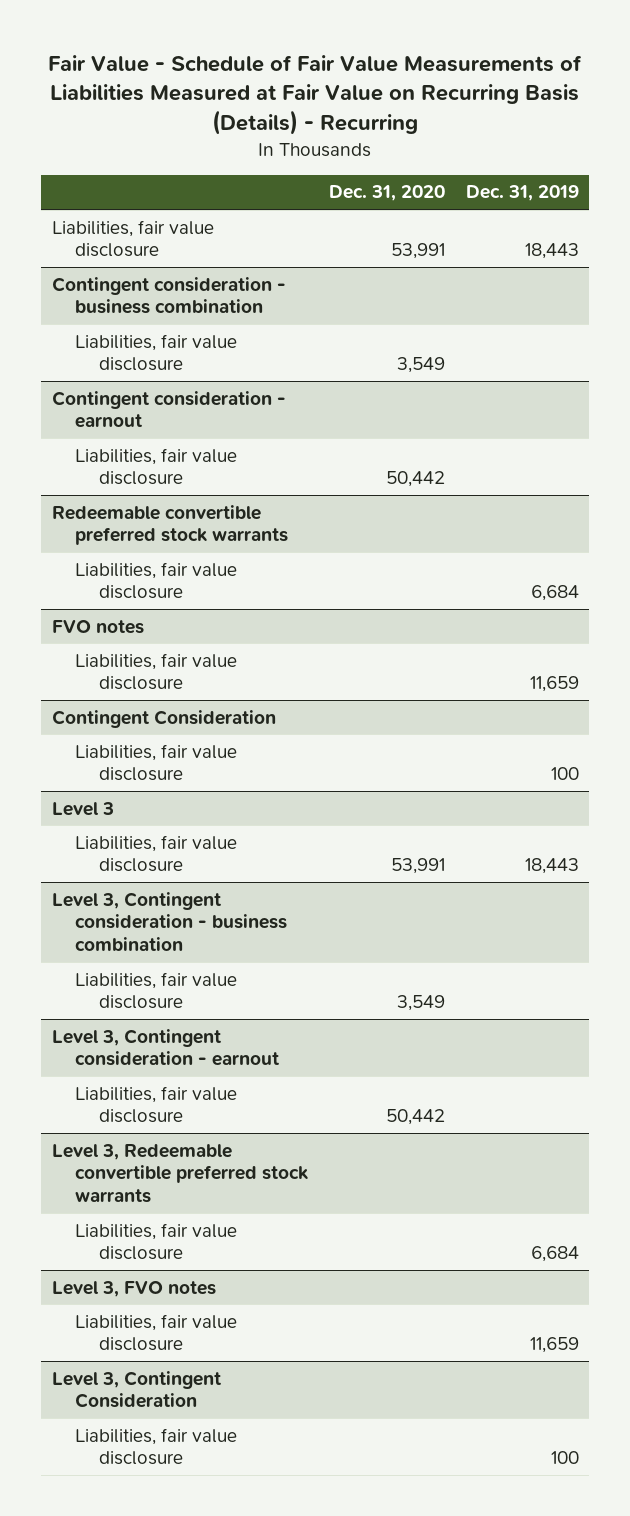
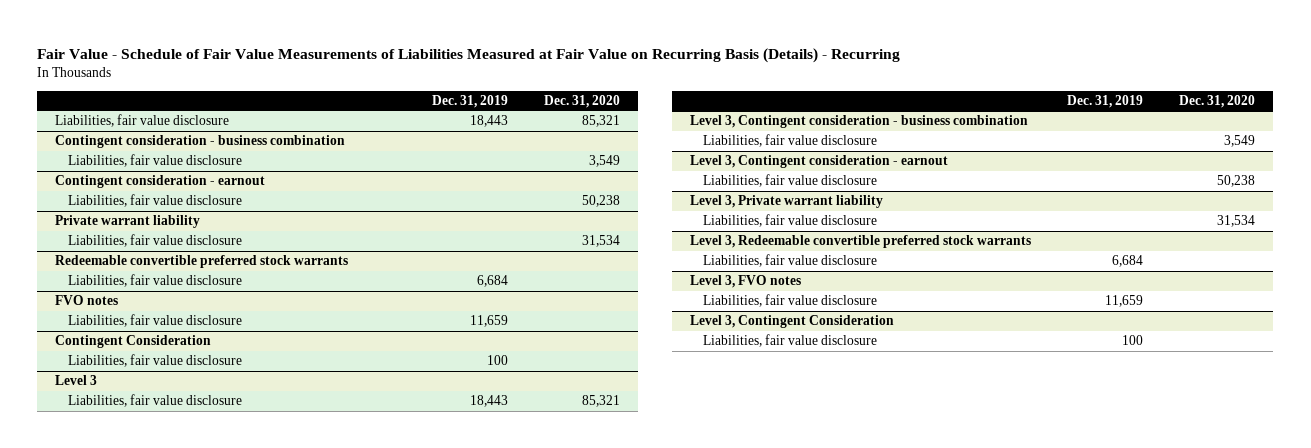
[391,243,446,260] 53,991 -> [582,115,621,128] 85,321
[386,471,446,488] 50,442 -> [582,195,621,208] 50,238
none -> [55,215,201,229] Private warrant liability
none -> [68,234,243,248] Liabilities, fair value disclosure
[391,858,446,875] 53,991 -> [582,395,621,408] 85,321
[386,1109,446,1126] 50,442 -> [1217,175,1256,188] 50,238
none -> [690,195,884,209] Level 3, Private warrant liability
none -> [703,214,878,228] Liabilities, fair value disclosure

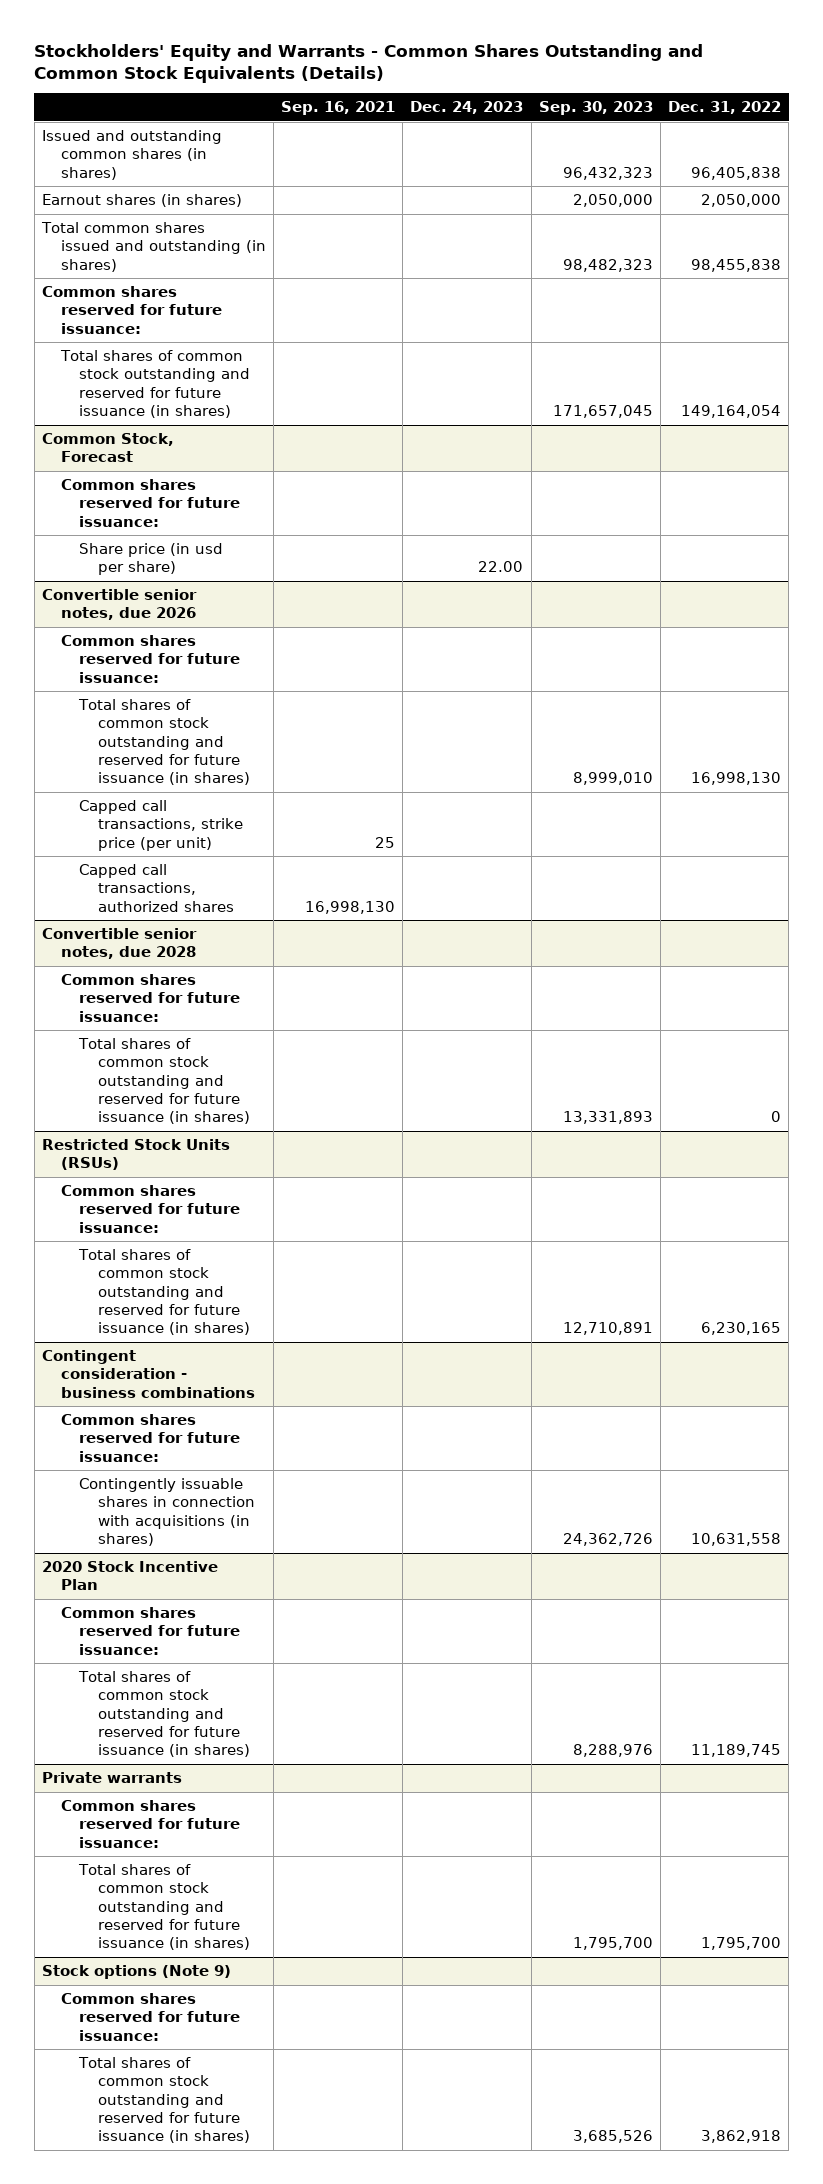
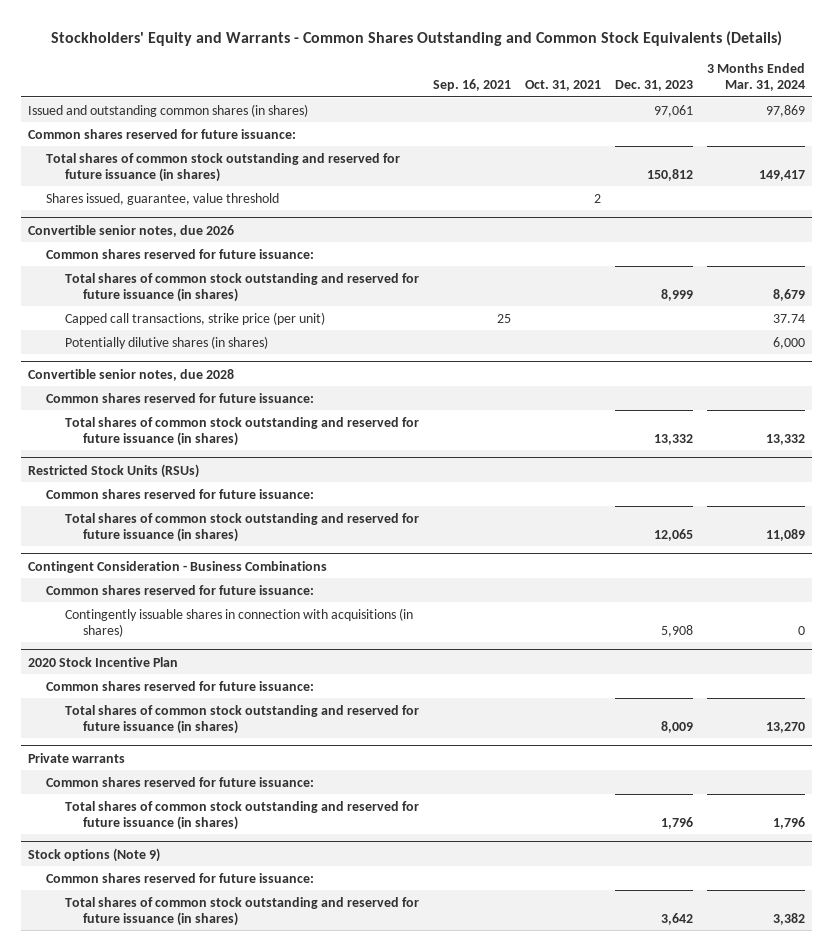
[410,101,524,115] Dec. 24, 2023 -> none
[538,101,653,116] Sep. 30, 2023 -> none
[668,101,782,115] Dec. 31, 2022 -> none
none -> [524,80,601,92] Oct. 31, 2021
none -> [615,80,694,92] Dec. 31, 2023
none -> [707,63,806,92] 3 Months Ended Mar. 31, 2024
[42,194,243,208] Earnout shares (in shares) -> none
[41,222,266,272] Total common shares issued and outstanding (in shares) -> none
[42,433,175,463] Common Stock, Forecast -> none
[60,479,241,527] Common shares reserved for future issuance: -> none
[79,543,224,576] Share price (in usd per share) -> none
none -> [46,192,280,205] Shares issued, guarantee, value threshold
[79,864,234,912] Capped call transactions, authorized shares -> none
none -> [64,335,268,349] Potentially dilutive shares (in shares)
[42,1350,255,1398] Contingent consideration - business combinations -> [28,560,328,573] Contingent Consideration - Business Combinations

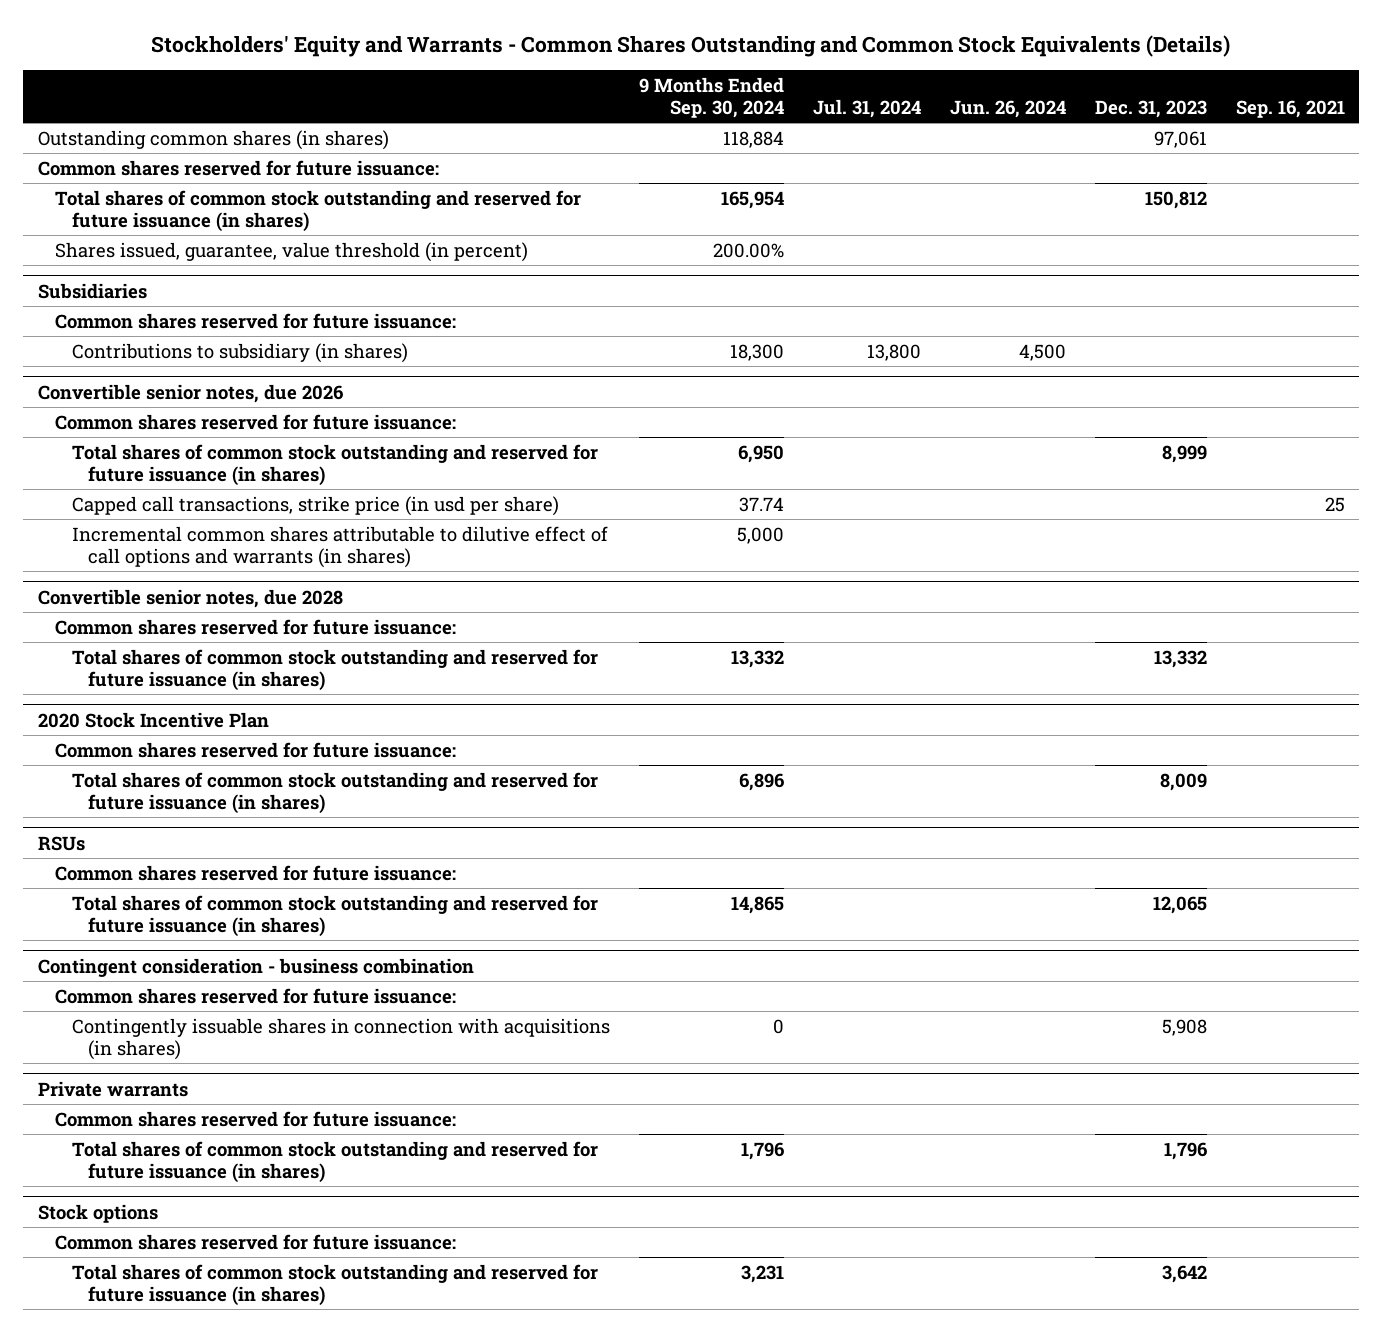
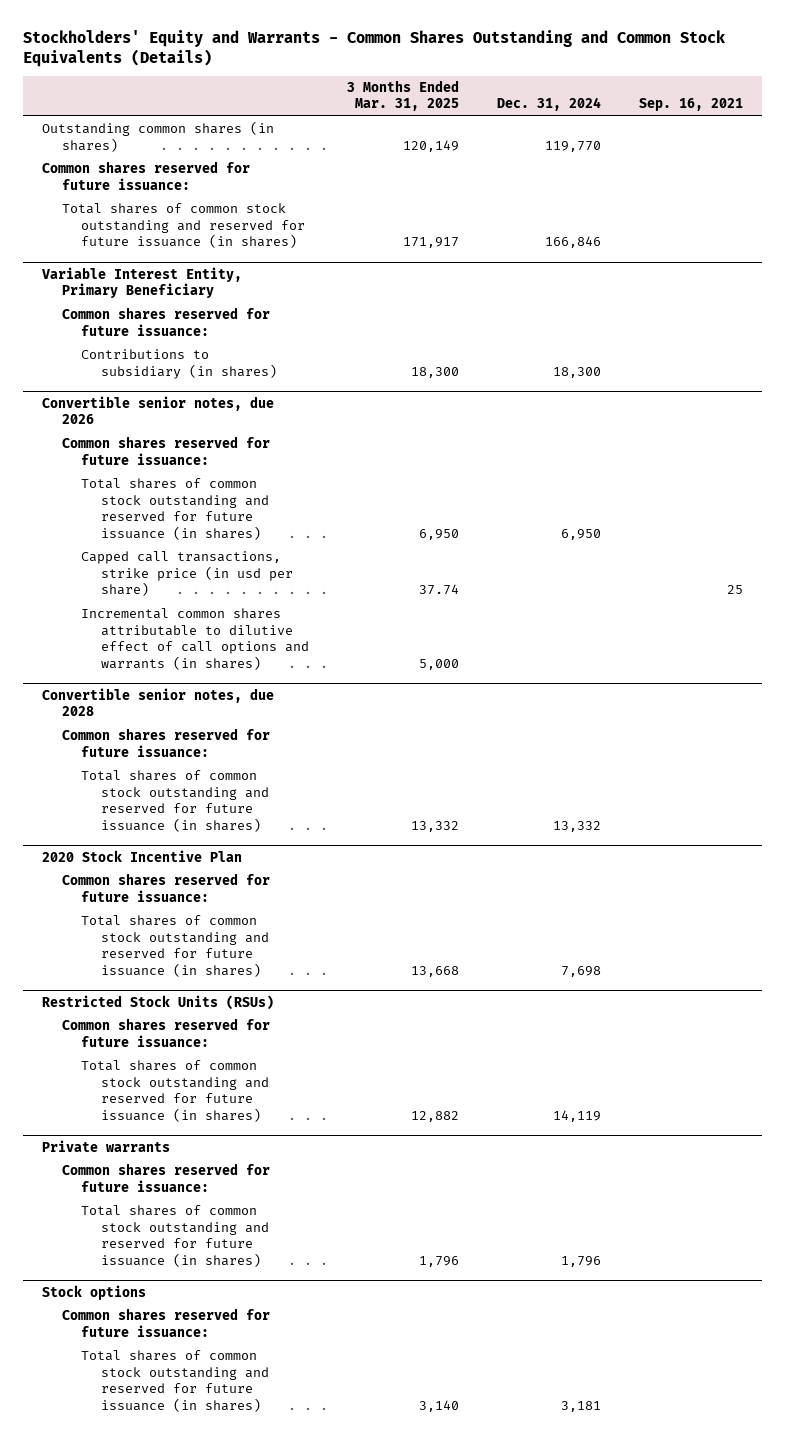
[638,77,784,118] 9 Months Ended Sep. 30, 2024 -> none
[812,98,921,118] Jul. 31, 2024 -> none
[949,99,1066,118] Jun. 26, 2024 -> none
[1094,99,1207,118] Dec. 31, 2023 -> none
none -> [346,79,459,112] 3 Months Ended Mar. 31, 2025
none -> [496,97,601,112] Dec. 31, 2024
[54,241,528,262] Shares issued, guarantee, value threshold (in percent) -> none
[37,282,147,299] Subsidiaries -> none
[54,312,456,329] Common shares reserved for future issuance: -> none
[71,342,408,363] Contributions to subsidiary (in shares) -> none
none -> [41,266,242,299] Variable Interest Entity, Primary Beneficiary
none -> [61,307,270,336] Common shares reserved for future issuance:
none -> [81,349,278,379] Contributions to subsidiary (in shares)
[37,835,85,851] RSUs -> [41,994,274,1010] Restricted Stock Units (RSUs)
[37,957,474,977] Contingent consideration - business combination -> none
[54,987,456,1004] Common shares reserved for future issuance: -> none
[71,1017,610,1060] Contingently issuable shares in connection with acquisitions (in shares) -> none

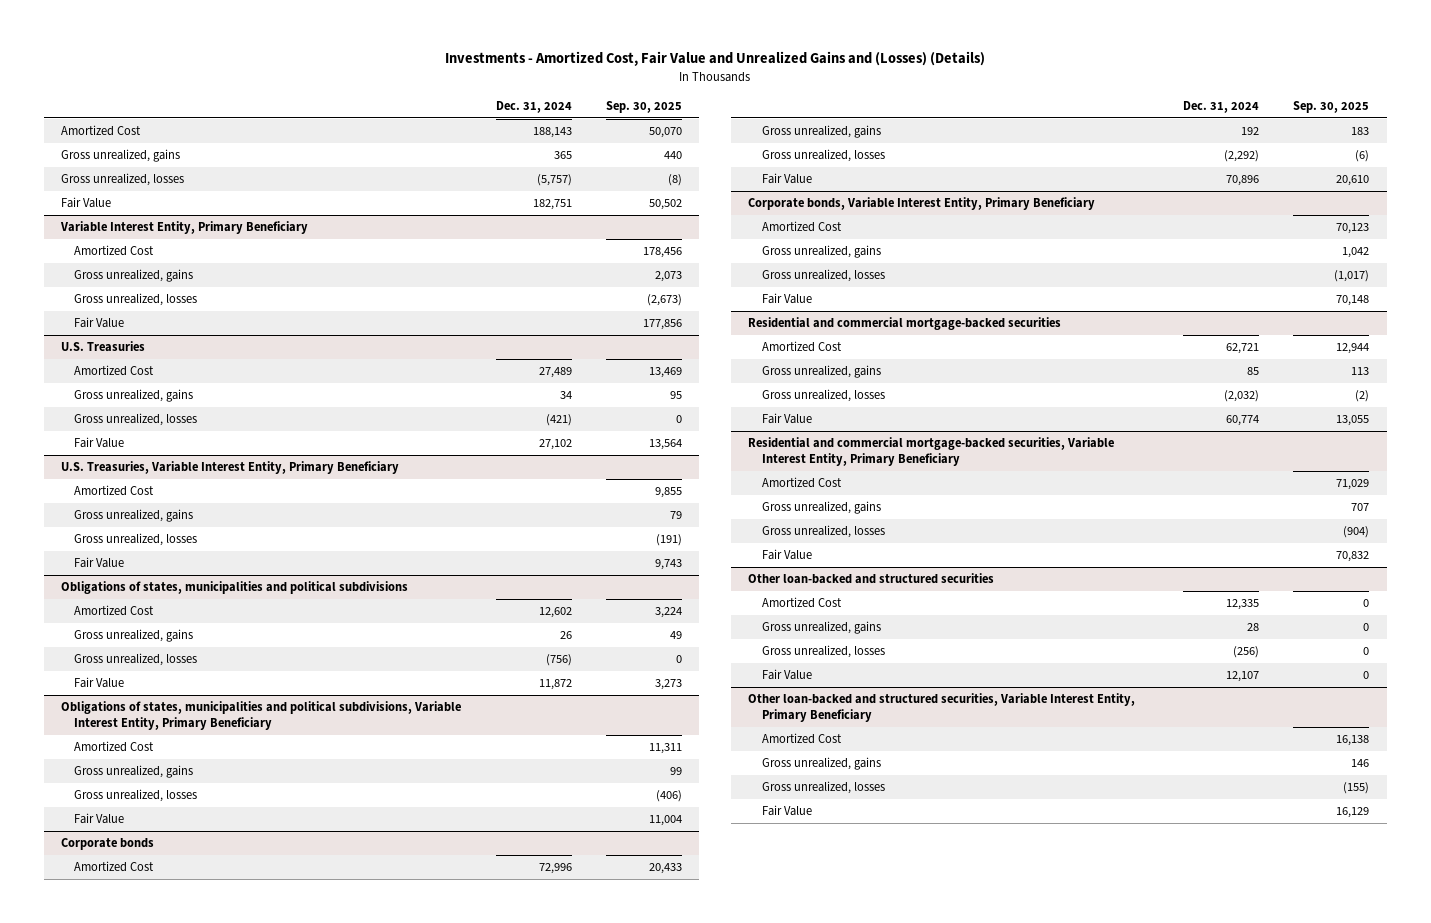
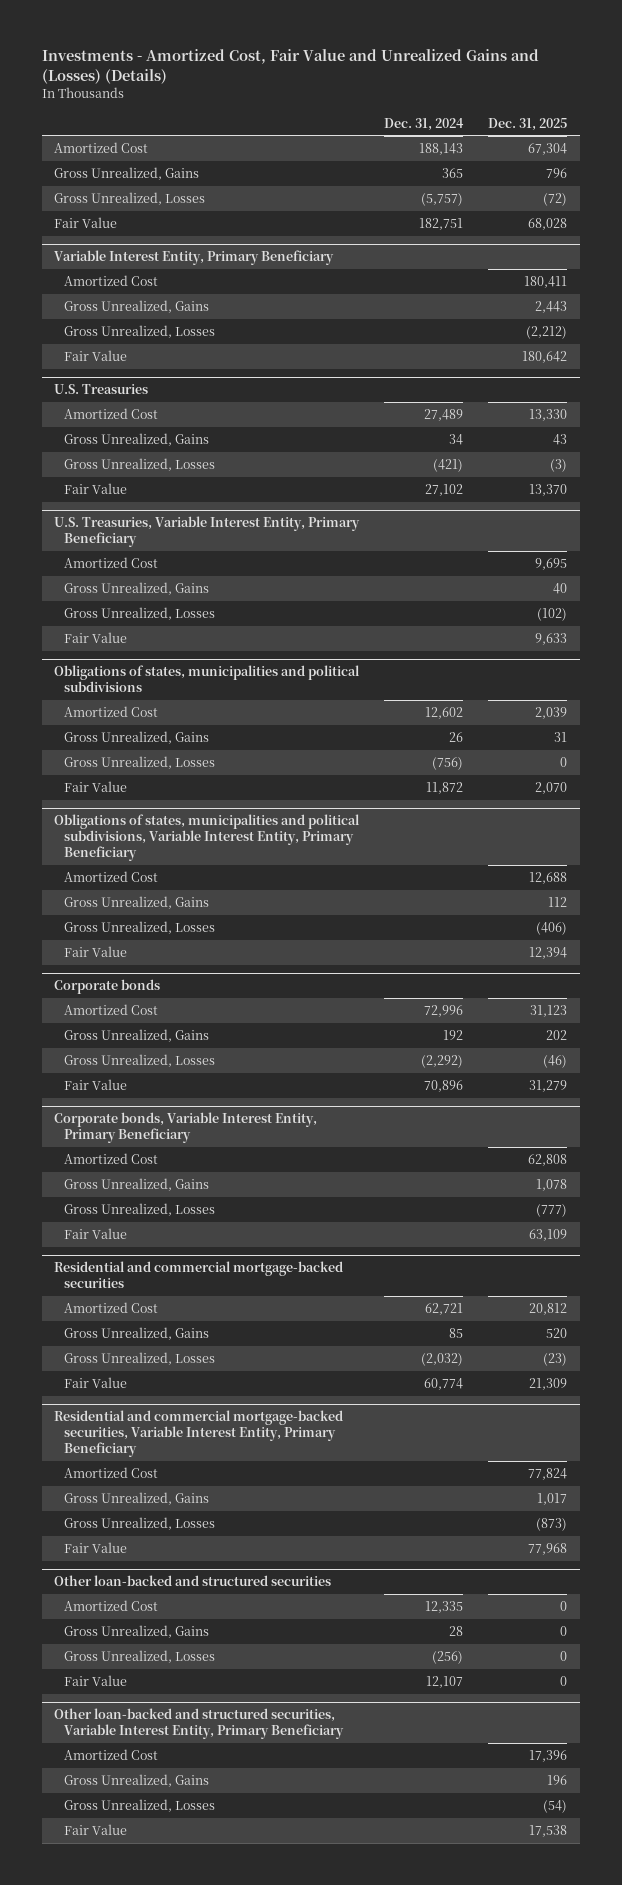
[606,100,683,113] Sep. 30, 2025 -> none
none -> [488,117,568,131] Dec. 31, 2025
[61,149,181,163] Gross unrealized, gains -> [54,166,200,180] Gross Unrealized, Gains
[61,173,185,187] Gross unrealized, losses -> [54,191,206,205] Gross Unrealized, Losses
[74,269,194,283] Gross unrealized, gains -> [64,299,210,313] Gross Unrealized, Gains
[74,293,198,307] Gross unrealized, losses -> [64,324,216,338] Gross Unrealized, Losses
[74,389,194,403] Gross unrealized, gains -> [64,432,210,446] Gross Unrealized, Gains
[74,413,198,427] Gross unrealized, losses -> [64,457,216,471] Gross Unrealized, Losses
[74,509,194,523] Gross unrealized, gains -> [64,581,210,595] Gross Unrealized, Gains
[74,533,198,547] Gross unrealized, losses -> [64,606,216,620] Gross Unrealized, Losses
[74,629,194,643] Gross unrealized, gains -> [64,730,210,744] Gross Unrealized, Gains
[74,653,198,667] Gross unrealized, losses -> [64,755,216,769] Gross Unrealized, Losses
[74,765,194,779] Gross unrealized, gains -> [64,895,210,909] Gross Unrealized, Gains
[74,789,198,803] Gross unrealized, losses -> [64,920,216,934] Gross Unrealized, Losses
[761,125,881,139] Gross unrealized, gains -> [64,1028,210,1042] Gross Unrealized, Gains
[761,149,885,163] Gross unrealized, losses -> [64,1053,216,1067] Gross Unrealized, Losses
[761,245,881,259] Gross unrealized, gains -> [64,1177,210,1191] Gross Unrealized, Gains
[761,269,885,283] Gross unrealized, losses -> [64,1202,216,1216] Gross Unrealized, Losses
[761,365,881,379] Gross unrealized, gains -> [64,1326,210,1340] Gross Unrealized, Gains
[761,389,885,403] Gross unrealized, losses -> [64,1351,216,1365] Gross Unrealized, Losses
[761,501,881,515] Gross unrealized, gains -> [64,1491,210,1505] Gross Unrealized, Gains
[761,525,885,539] Gross unrealized, losses -> [64,1516,216,1530] Gross Unrealized, Losses
[761,621,881,635] Gross unrealized, gains -> [64,1624,210,1638] Gross Unrealized, Gains
[761,645,885,659] Gross unrealized, losses -> [64,1649,216,1663] Gross Unrealized, Losses
[761,757,881,771] Gross unrealized, gains -> [64,1773,210,1787] Gross Unrealized, Gains
[761,781,885,795] Gross unrealized, losses -> [64,1798,216,1812] Gross Unrealized, Losses

